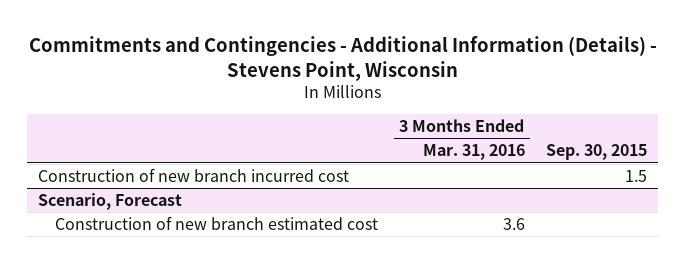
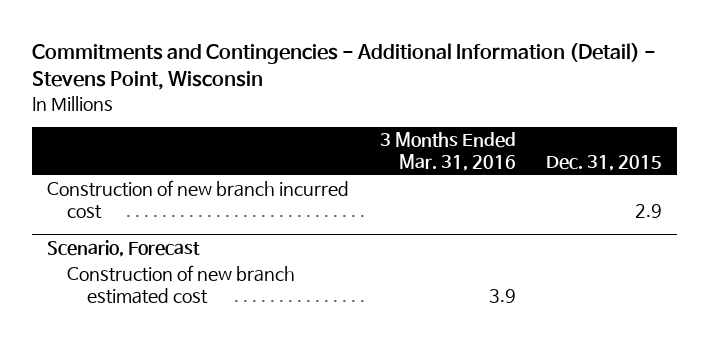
[28,35,657,81] Commitments and Contingencies - Additional Information (Details) - Stevens Point, Wisconsin -> [32,43,657,91] Commitments and Contingencies - Additional Information (Detail) - Stevens Point, Wisconsin
[546,144,648,161] Sep. 30, 2015 -> none
none -> [546,154,663,171] Dec. 31, 2015
[502,217,525,230] 3.6 -> [488,288,516,303] 3.9

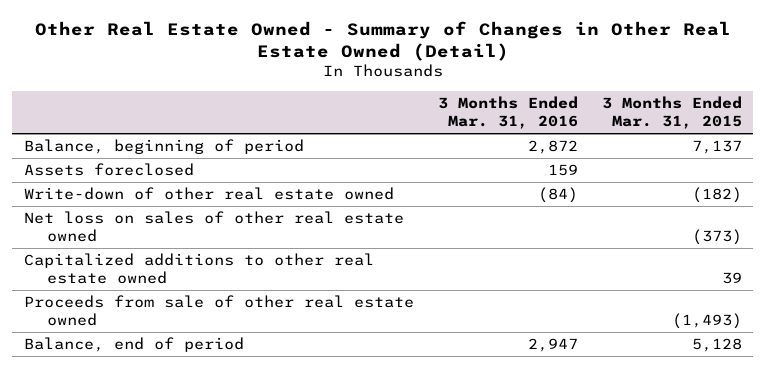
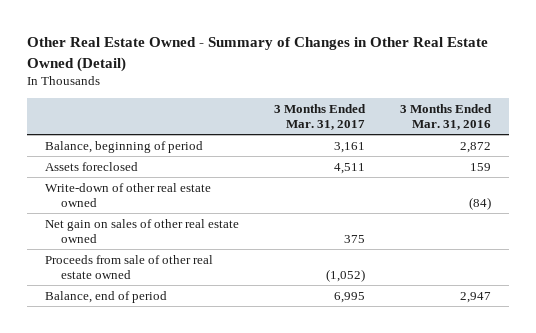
[601,96,742,129] 3 Months Ended Mar. 31, 2015 -> none
none -> [273,104,366,131] 3 Months Ended Mar. 31, 2017
[24,253,375,285] Capitalized additions to other real estate owned -> none
[24,211,405,243] Net loss on sales of other real estate owned -> [44,218,239,243] Net gain on sales of other real estate owned

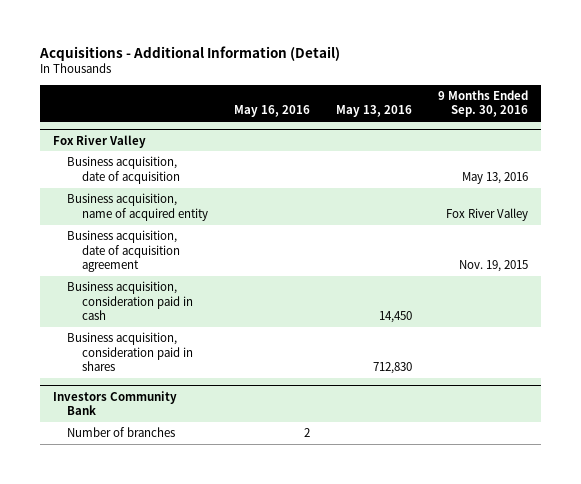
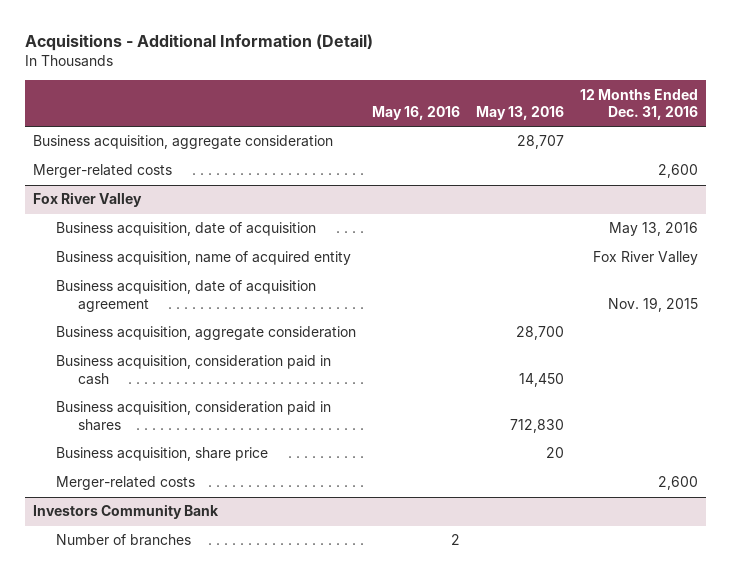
[438,90,529,118] 9 Months Ended Sep. 30, 2016 -> none
none -> [579,88,698,121] 12 Months Ended Dec. 31, 2016
none -> [33,135,334,150] Business acquisition, aggregate consideration
none -> [33,164,173,179] Merger-related costs
none -> [55,326,356,341] Business acquisition, aggregate consideration
none -> [55,447,268,462] Business acquisition, share price
none -> [55,476,195,491] Merger-related costs

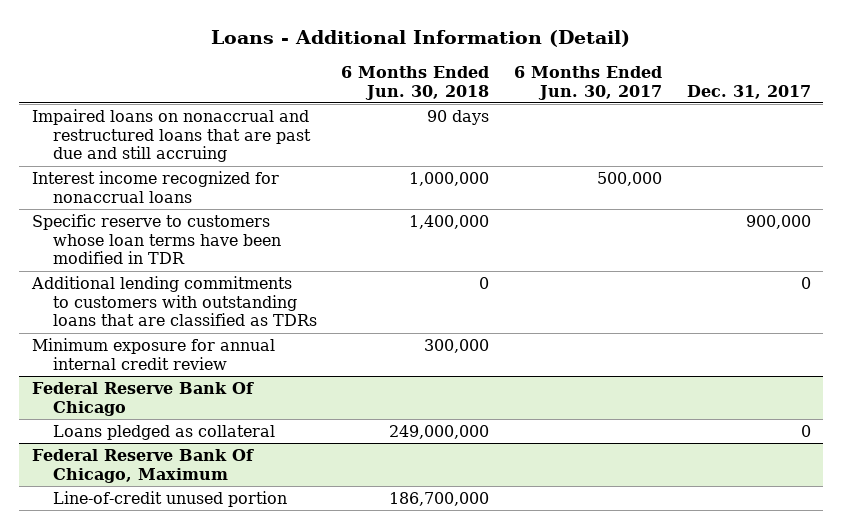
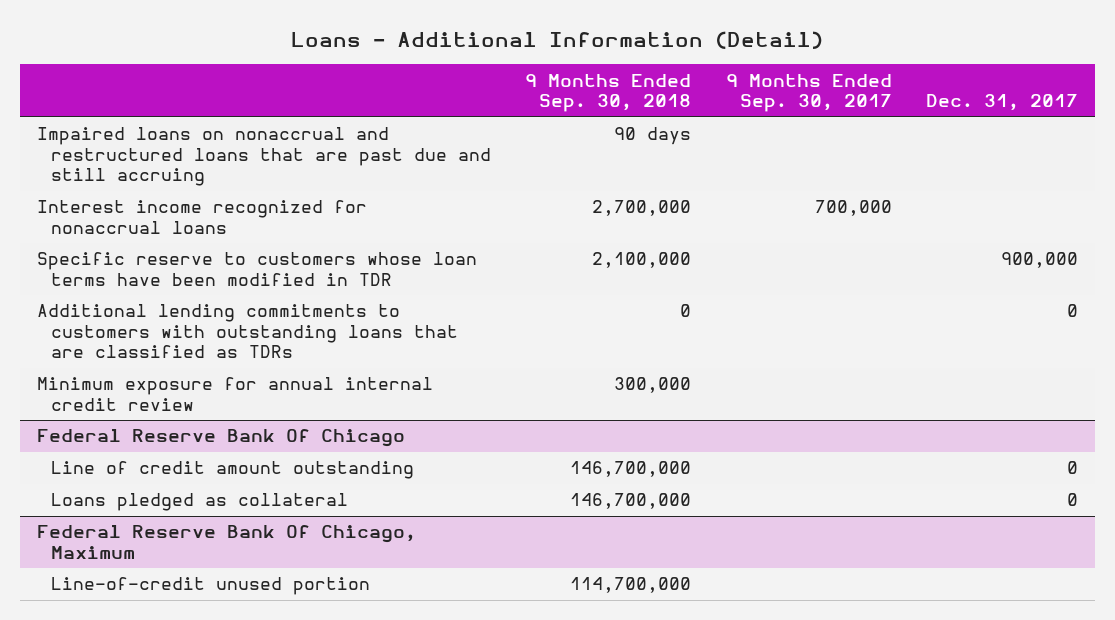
[341,65,490,100] 6 Months Ended Jun. 30, 2018 -> none
[514,65,663,100] 6 Months Ended Jun. 30, 2017 -> none
none -> [525,73,692,113] 9 Months Ended Sep. 30, 2018
none -> [725,73,892,113] 9 Months Ended Sep. 30, 2017
none -> [51,461,415,480] Line of credit amount outstanding

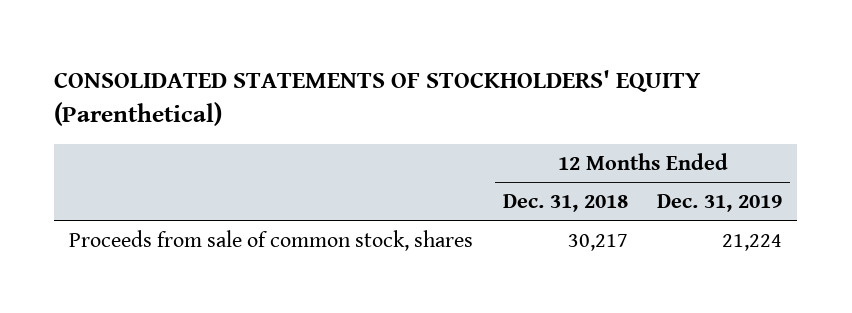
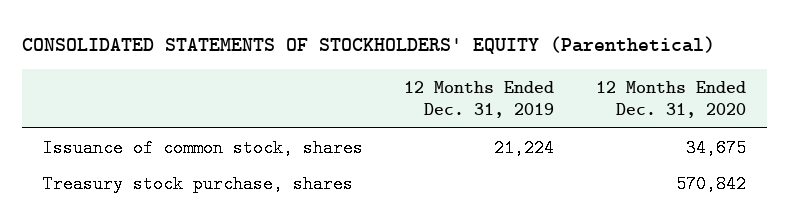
[502,193,628,212] Dec. 31, 2018 -> none
none -> [596,80,747,119] 12 Months Ended Dec. 31, 2020
[69,229,474,251] Proceeds from sale of common stock, shares -> [42,138,363,157] Issuance of common stock, shares
none -> [42,174,353,193] Treasury stock purchase, shares

